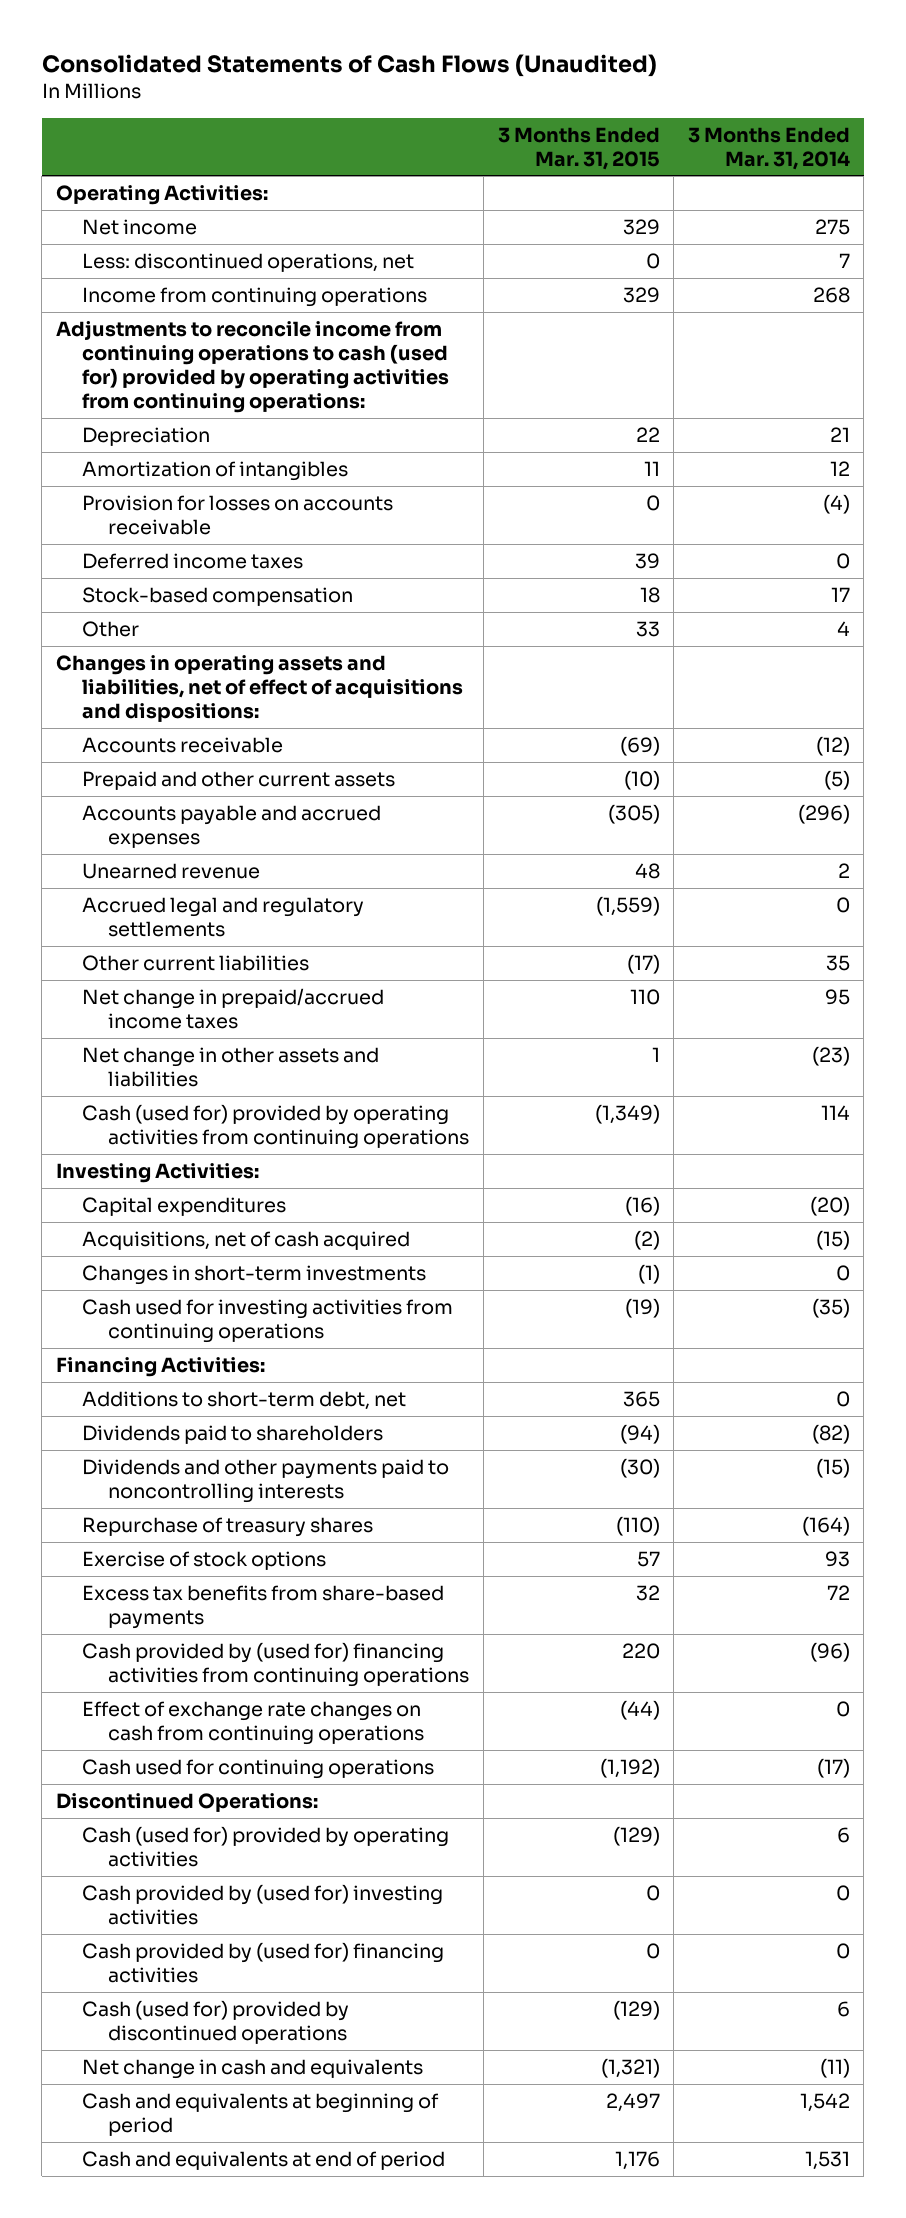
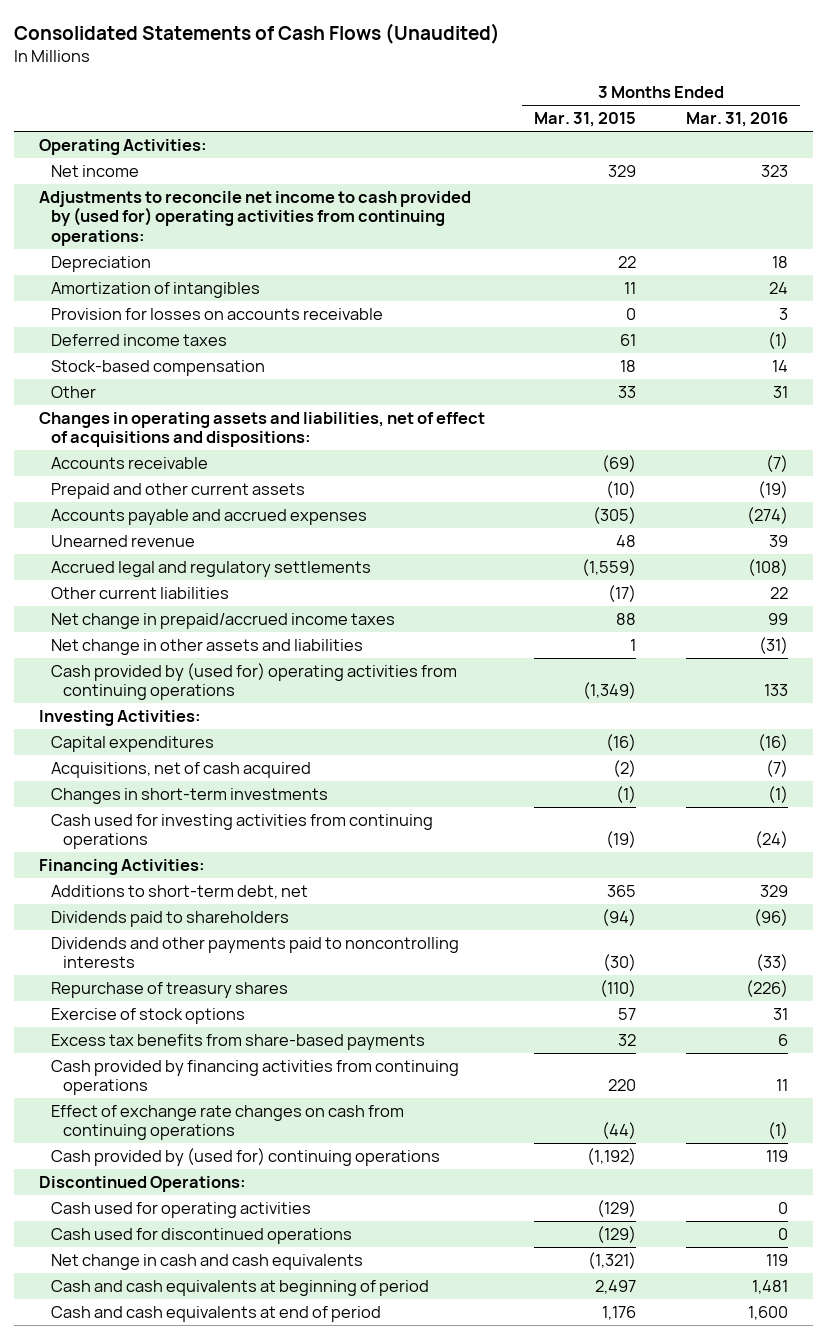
[687,126,850,170] 3 Months Ended Mar. 31, 2014 -> none
none -> [685,112,788,128] Mar. 31, 2016
[82,253,415,273] Less: discontinued operations, net -> none
[82,287,428,308] Income from continuing operations -> none
[55,320,450,413] Adjustments to reconcile income from continuing operations to cash (used for) provided by operating activities from continuing operations: -> [38,191,471,246] Adjustments to reconcile net income to cash provided by (used for) operating activities from continuing operations:
[634,553,660,570] 39 -> [620,334,637,347] 61
[629,989,660,1006] 110 -> [616,613,637,626] 88
[82,1104,470,1149] Cash (used for) provided by operating activities from continuing operations -> [50,663,457,701] Cash provided by (used for) operating activities from continuing operations
[82,1642,470,1687] Cash provided by (used for) financing activities from continuing operations -> [50,1060,459,1096] Cash provided by financing activities from continuing operations
[82,1759,435,1780] Cash used for continuing operations -> [50,1148,440,1167] Cash provided by (used for) continuing operations
[82,1884,444,1925] Cash provided by (used for) investing activities -> none
[82,1942,445,1983] Cash provided by (used for) financing activities -> none
[82,1826,450,1867] Cash (used for) provided by operating activities -> [50,1202,311,1219] Cash used for operating activities
[82,2000,350,2044] Cash (used for) provided by discontinued operations -> [50,1228,352,1245] Cash used for discontinued operations
[82,2059,424,2080] Net change in cash and equivalents -> [50,1254,363,1271] Net change in cash and cash equivalents
[82,2093,440,2136] Cash and equivalents at beginning of period -> [50,1280,429,1297] Cash and cash equivalents at beginning of period
[82,2151,446,2171] Cash and equivalents at end of period -> [50,1306,381,1323] Cash and cash equivalents at end of period

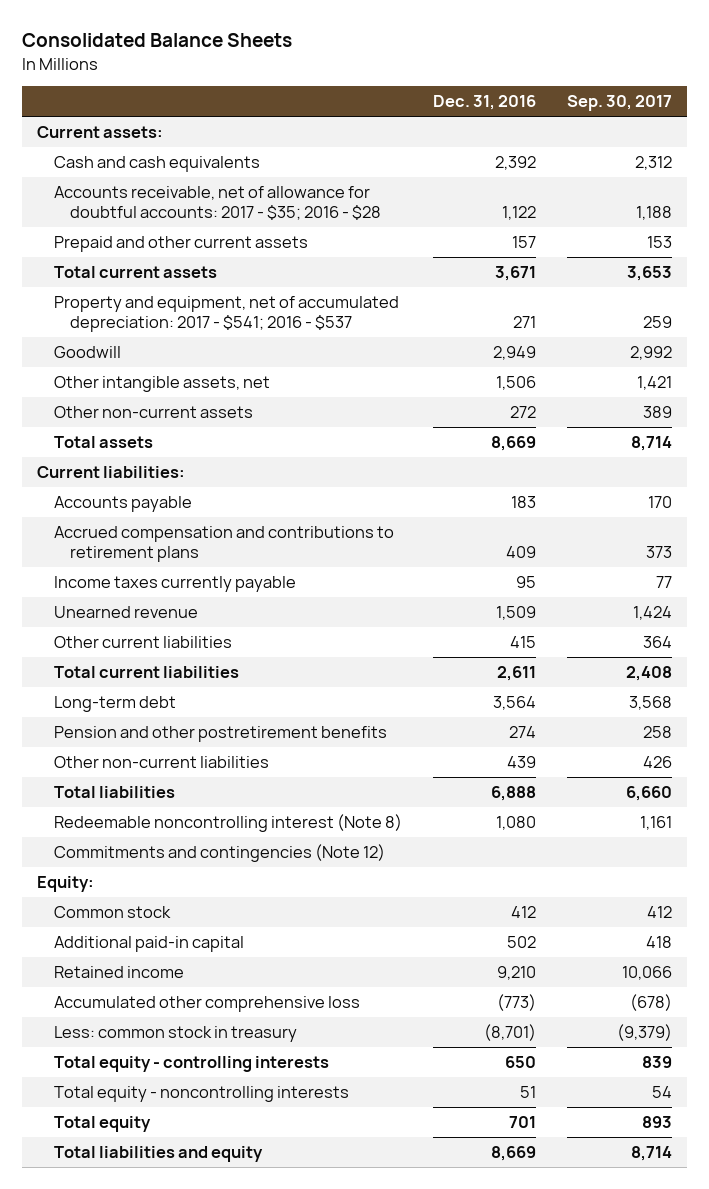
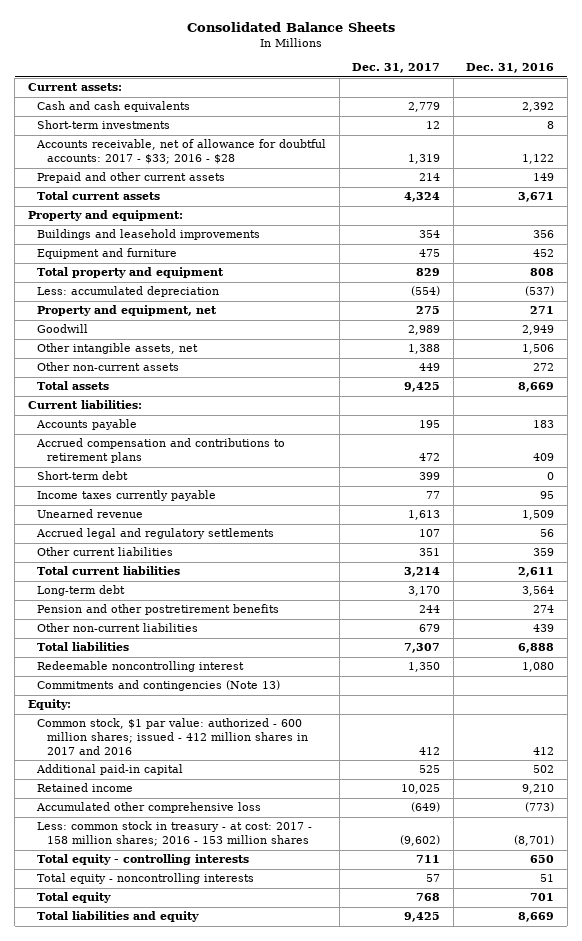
[566,95,672,112] Sep. 30, 2017 -> none
none -> [352,63,441,74] Dec. 31, 2017
none -> [37,120,171,130] Short-term investments
[53,186,382,220] Accounts receivable, net of allowance for doubtful accounts: 2017 - $35; 2016 - $28 -> [36,139,327,165] Accounts receivable, net of allowance for doubtful accounts: 2017 - $33; 2016 - $28
[511,236,536,249] 157 -> [533,173,555,182] 149
none -> [27,210,183,222] Property and equipment:
none -> [37,229,261,241] Buildings and leasehold improvements
none -> [37,248,178,260] Equipment and furniture
none -> [37,267,225,279] Total property and equipment
none -> [37,286,220,298] Less: accumulated depreciation
[53,296,399,332] Property and equipment, net of accumulated depreciation: 2017 - $541; 2016 - $537 -> [37,305,218,317] Property and equipment, net
none -> [37,471,129,481] Short-term debt
none -> [36,528,275,540] Accrued legal and regulatory settlements
[509,636,536,649] 415 -> [533,548,555,557] 359
[53,814,402,833] Redeemable noncontrolling interest (Note 8) -> [37,661,245,673] Redeemable noncontrolling interest
[53,844,385,863] Commitments and contingencies (Note 12) -> [37,680,281,692] Commitments and contingencies (Note 13)
[53,906,171,919] Common stock -> [37,718,308,756] Common stock, $1 par value: authorized - 600 million shares; issued - 412 million shares in 2017 and 2016
[53,1026,297,1043] Less: common stock in treasury -> [37,821,313,847] Less: common stock in treasury - at cost: 2017 - 158 million shares; 2016 - 153 million shares

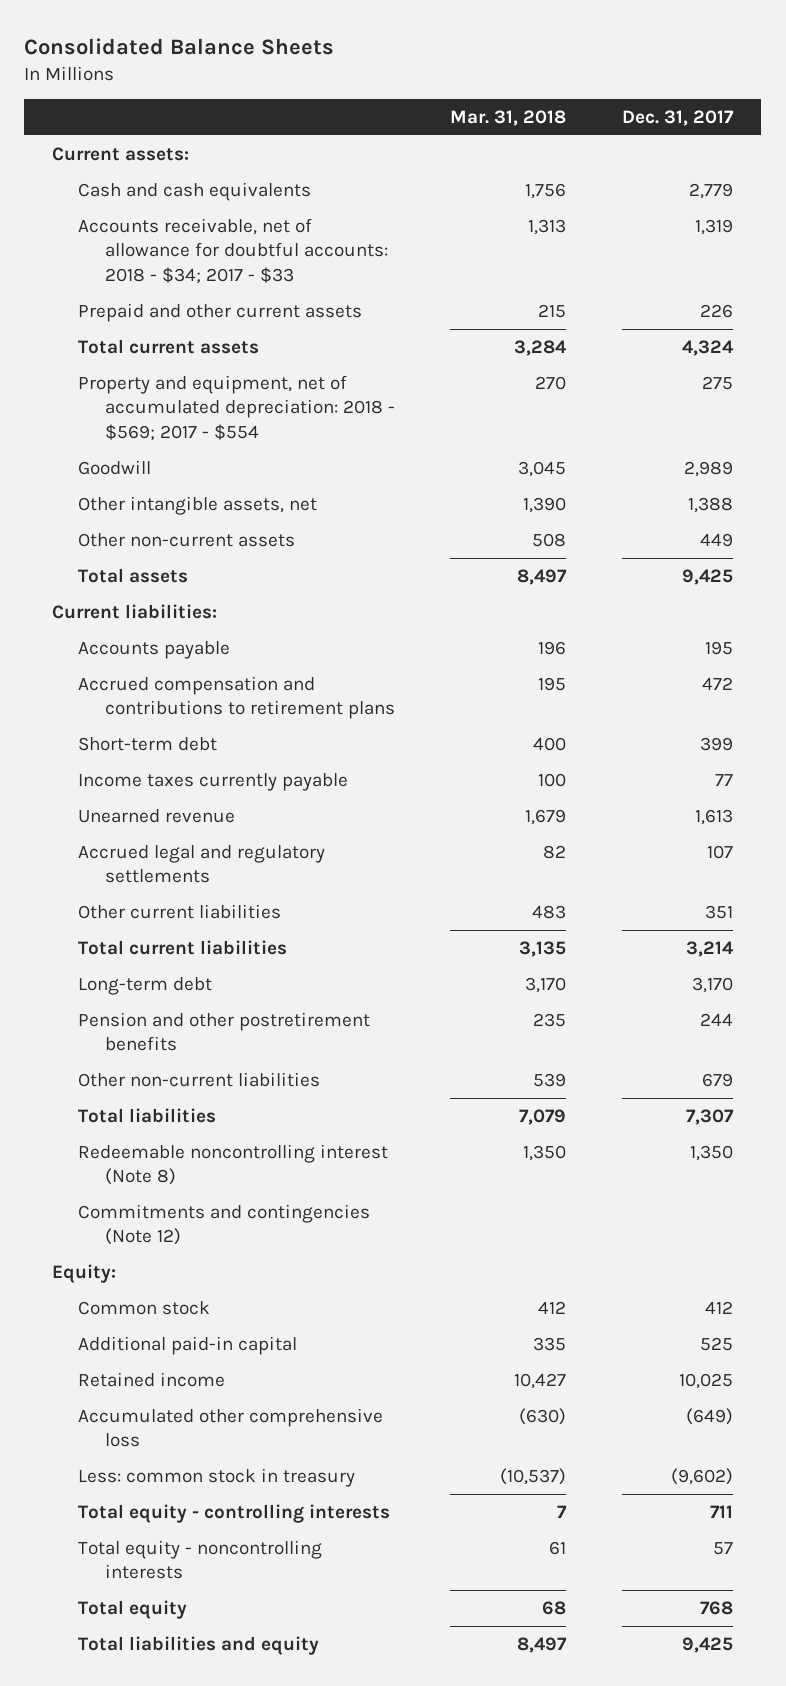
[466,63,555,74] Dec. 31, 2016 -> none
none -> [450,109,567,126] Mar. 31, 2018
[37,120,171,130] Short-term investments -> none
[36,139,327,165] Accounts receivable, net of allowance for doubtful accounts: 2017 - $33; 2016 - $28 -> [78,217,388,284] Accounts receivable, net of allowance for doubtful accounts: 2018 - $34; 2017 - $33
[419,173,441,182] 214 -> [700,303,734,318] 226
[27,210,183,222] Property and equipment: -> none
[37,229,261,241] Buildings and leasehold improvements -> none
[37,248,178,260] Equipment and furniture -> none
[37,267,225,279] Total property and equipment -> none
[37,286,220,298] Less: accumulated depreciation -> none
[37,305,218,317] Property and equipment, net -> [78,374,395,441] Property and equipment, net of accumulated depreciation: 2018 - $569; 2017 - $554
[37,661,245,673] Redeemable noncontrolling interest -> [78,1143,389,1186] Redeemable noncontrolling interest (Note 8)
[37,680,281,692] Commitments and contingencies (Note 13) -> [78,1203,371,1246] Commitments and contingencies (Note 12)
[37,718,308,756] Common stock, $1 par value: authorized - 600 million shares; issued - 412 million shares in 2017 and 2016 -> [78,1300,211,1315] Common stock
[37,821,313,847] Less: common stock in treasury - at cost: 2017 - 158 million shares; 2016 - 153 million shares -> [78,1467,356,1487] Less: common stock in treasury

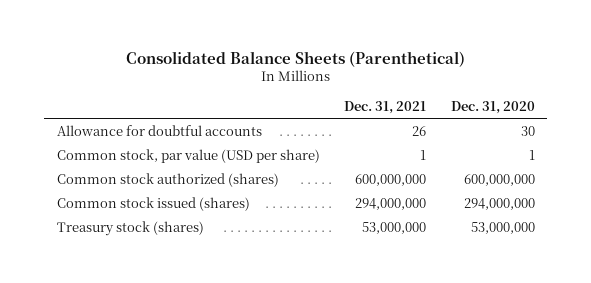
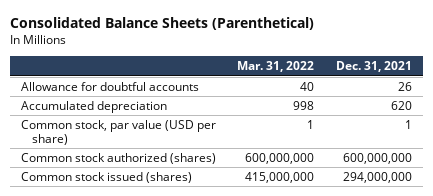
[450,100,535,114] Dec. 31, 2020 -> none
none -> [237,61,315,73] Mar. 31, 2022
none -> [20,100,167,113] Accumulated depreciation
[56,220,204,236] Treasury stock (shares) -> none

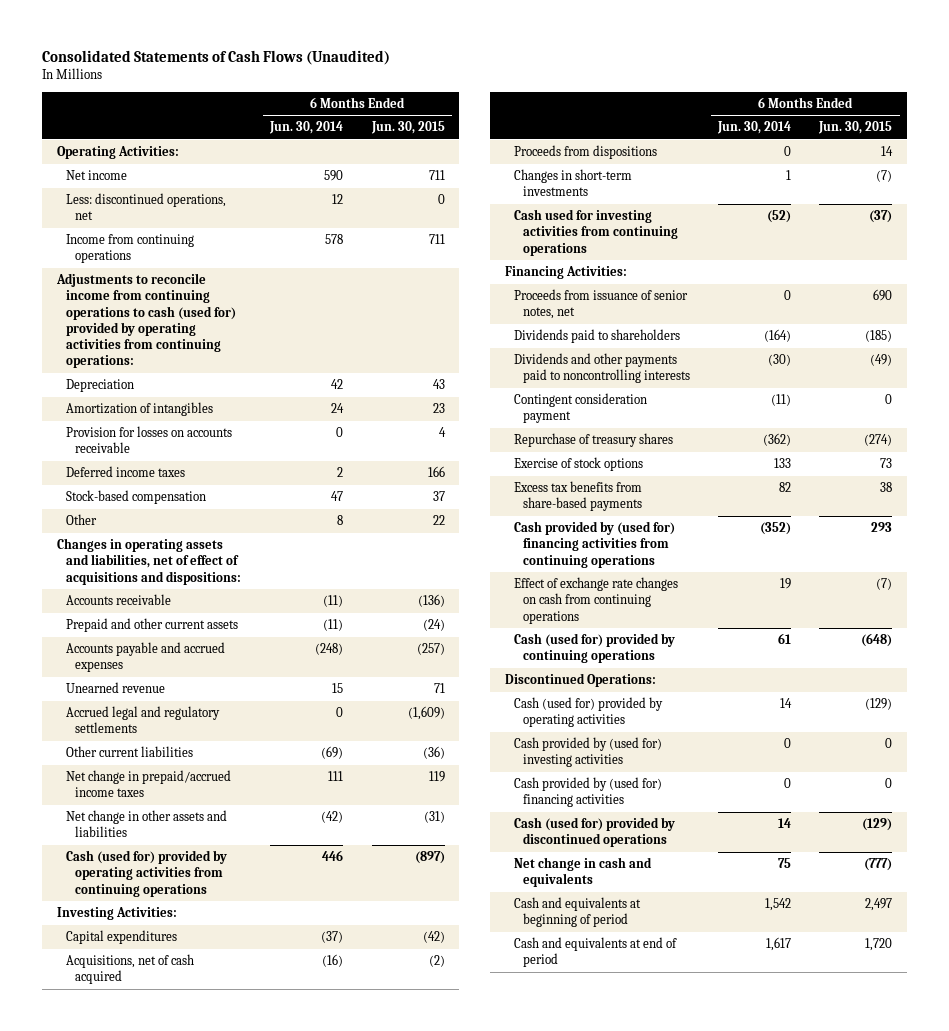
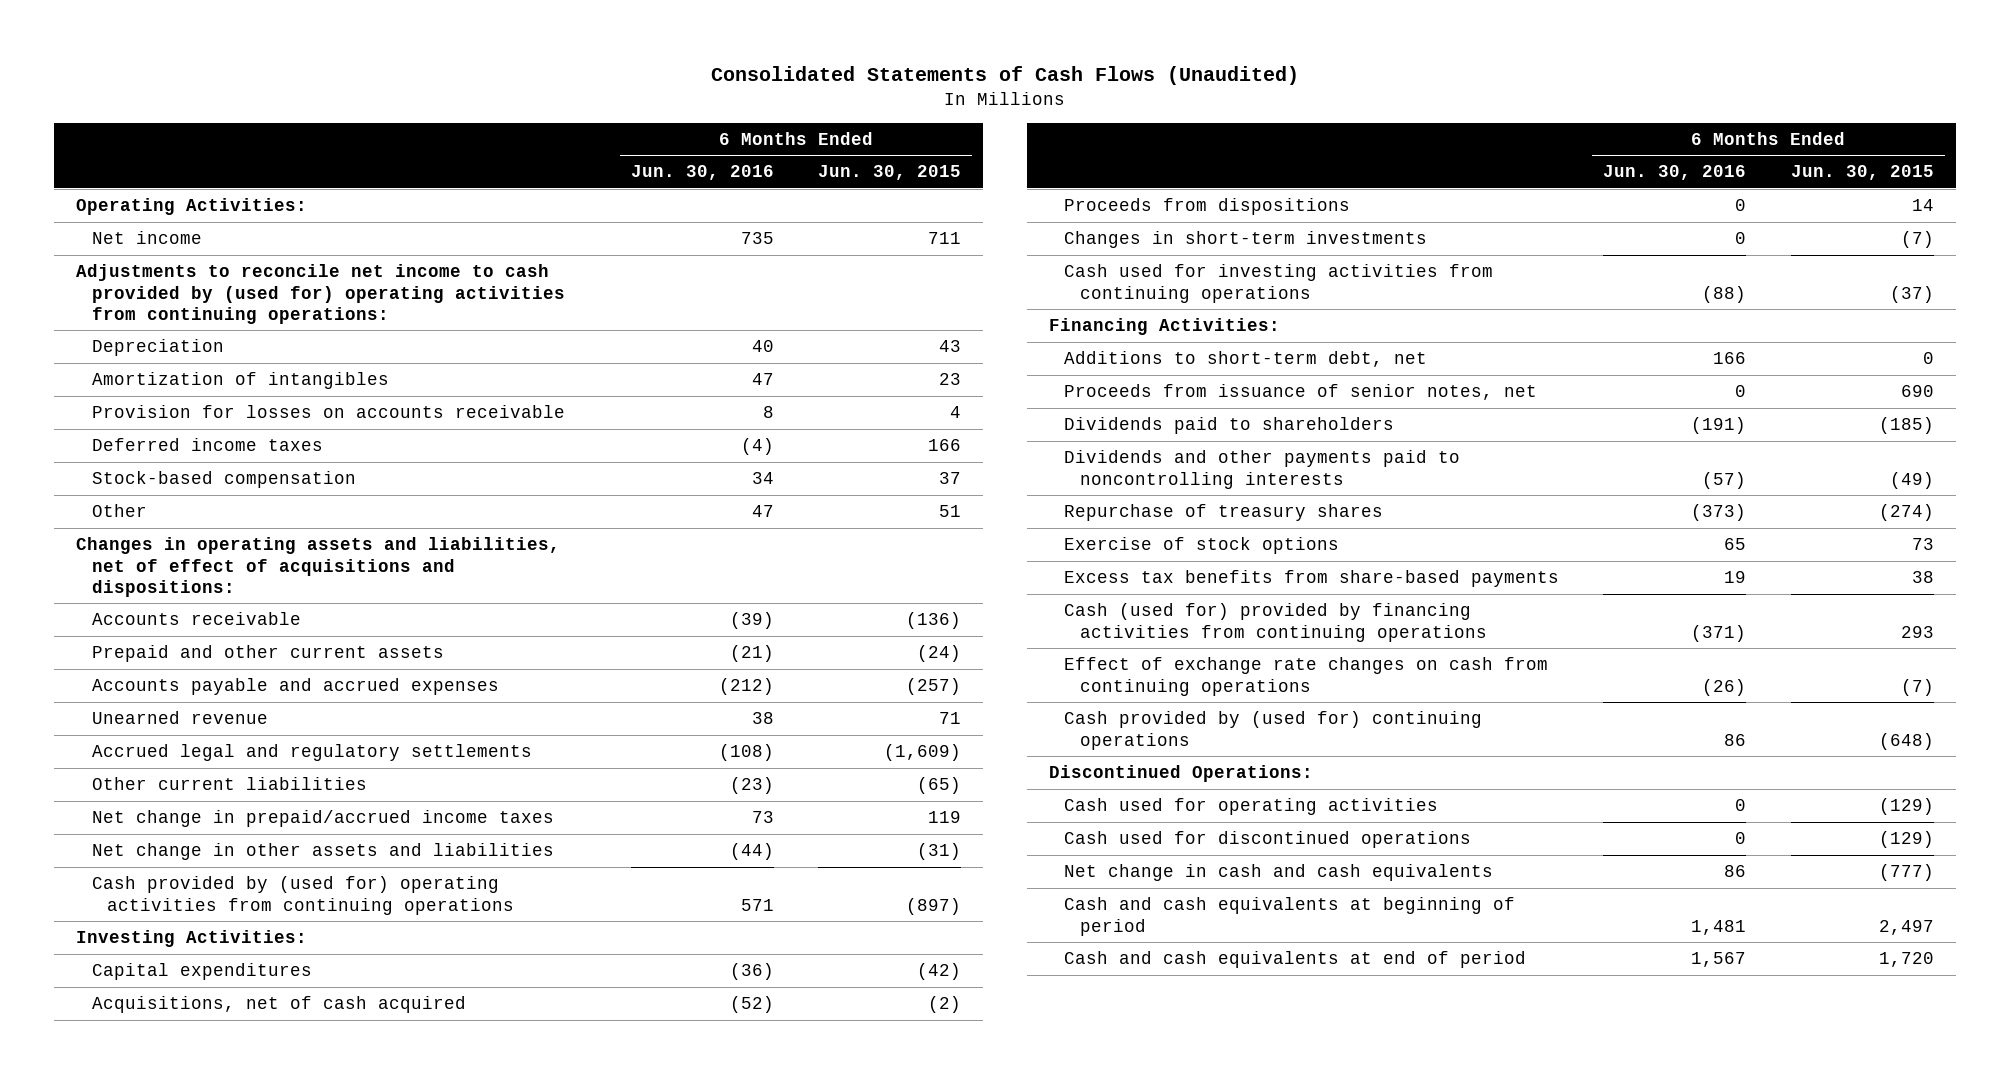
[269,121,344,135] Jun. 30, 2014 -> none
none -> [630,165,774,181] Jun. 30, 2016
[65,193,226,221] Less: discontinued operations, net -> none
[65,234,194,264] Income from continuing operations -> none
[55,273,236,369] Adjustments to reconcile income from continuing operations to cash (used for) provided by operating activities from continuing operations: -> [76,264,565,324] Adjustments to reconcile net income to cash provided by (used for) operating activities from continuing operations:
[432,515,445,526] 22 -> [938,505,961,518] 51
[422,746,445,760] (36) -> [916,777,961,795] (65)
[65,850,227,897] Cash (used for) provided by operating activities from continuing operations -> [91,876,515,915] Cash provided by (used for) operating activities from continuing operations
none -> [1064,351,1428,368] Additions to short-term debt, net
[513,393,647,424] Contingent consideration payment -> none
[513,521,675,568] Cash provided by (used for) financing activities from continuing operations -> [1064,603,1487,642] Cash (used for) provided by financing activities from continuing operations
[513,633,675,664] Cash (used for) provided by continuing operations -> [1064,711,1483,750] Cash provided by (used for) continuing operations
[513,737,662,768] Cash provided by (used for) investing activities -> none
[513,777,662,808] Cash provided by (used for) financing activities -> none
[513,697,663,728] Cash (used for) provided by operating activities -> [1064,798,1439,816] Cash used for operating activities
[513,817,675,848] Cash (used for) provided by discontinued operations -> [1064,831,1472,849] Cash used for discontinued operations
[513,857,652,888] Net change in cash and equivalents -> [1064,864,1494,882] Net change in cash and cash equivalents
[513,897,641,928] Cash and equivalents at beginning of period -> [1064,897,1516,936] Cash and cash equivalents at beginning of period
[513,937,677,968] Cash and equivalents at end of period -> [1064,951,1527,969] Cash and cash equivalents at end of period

